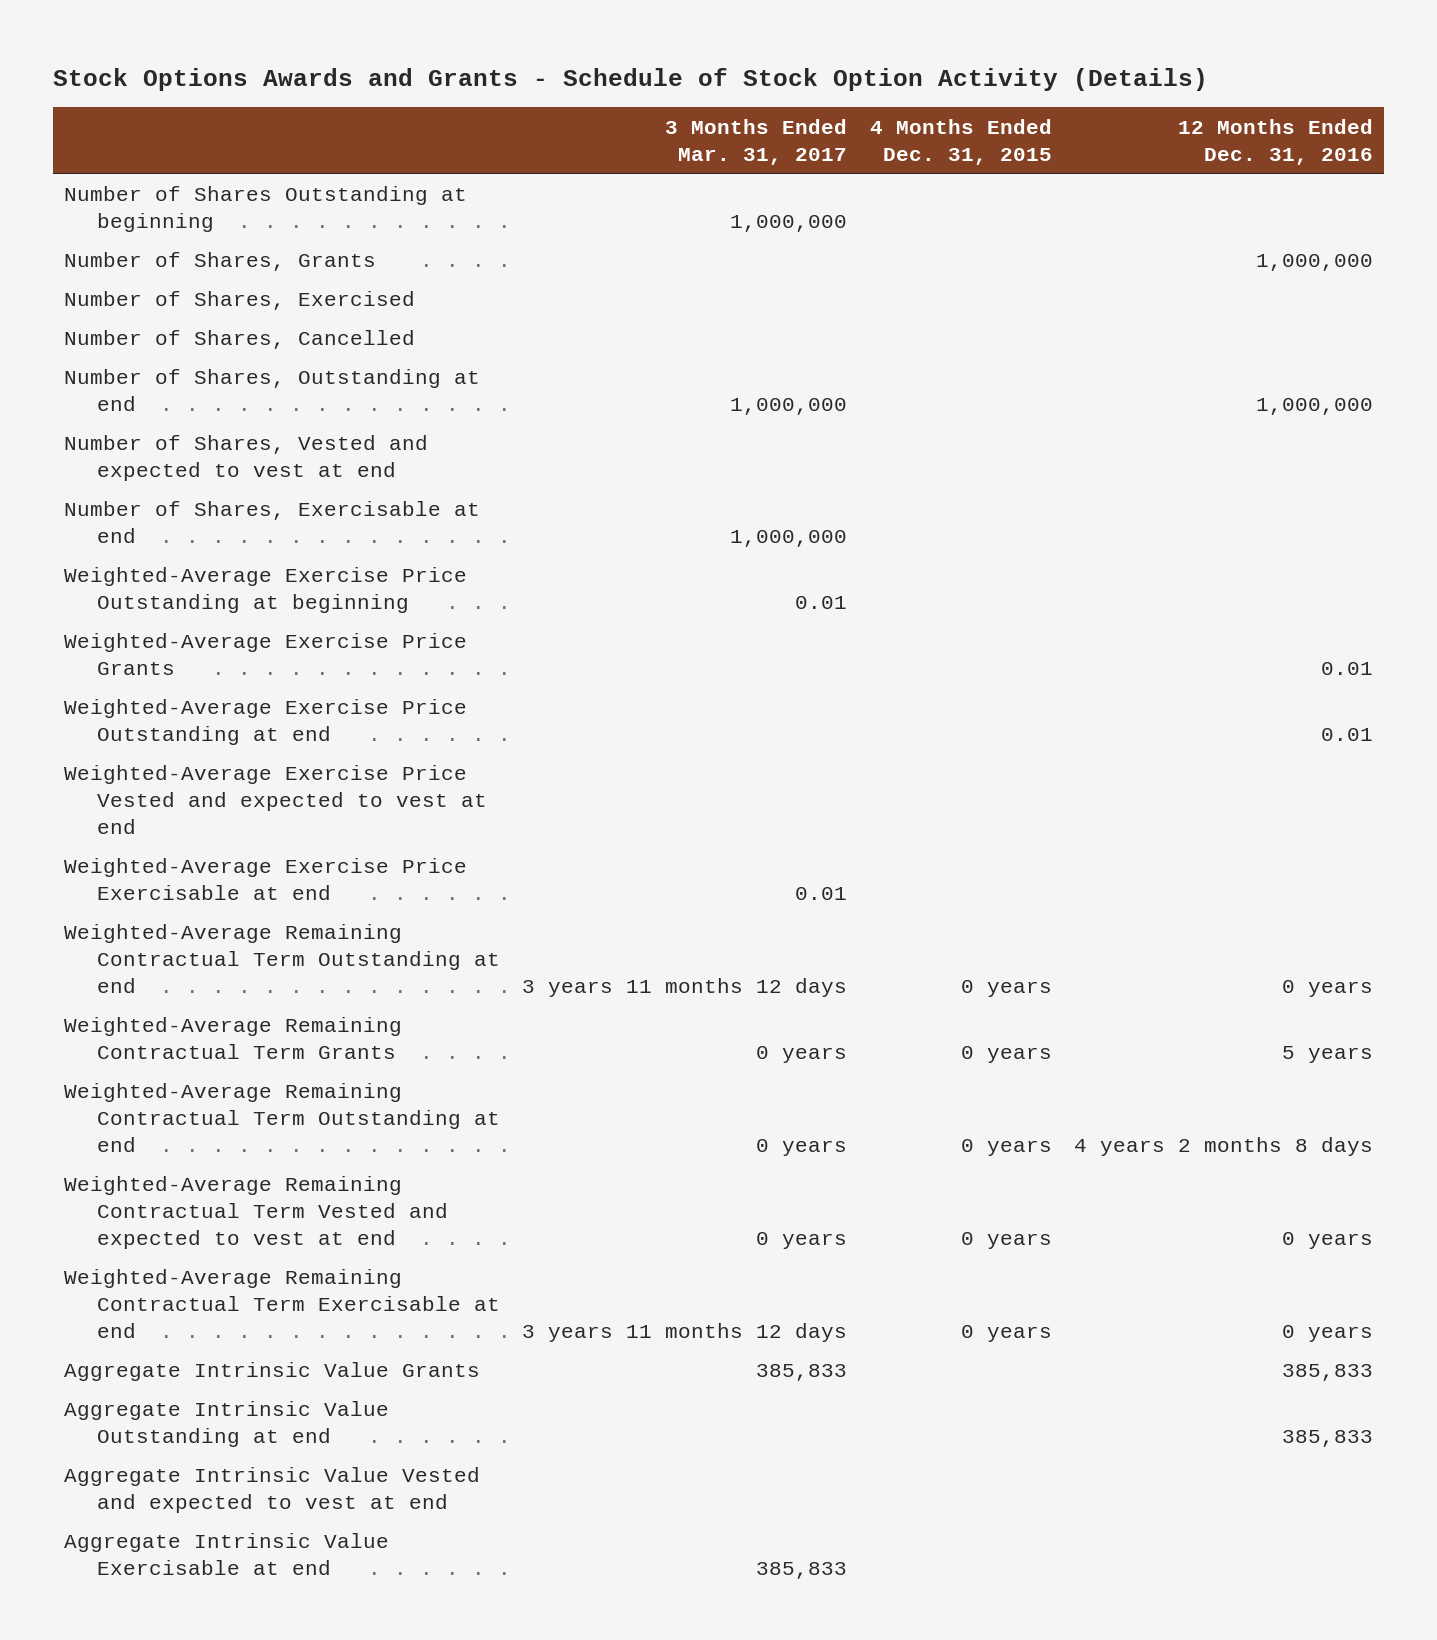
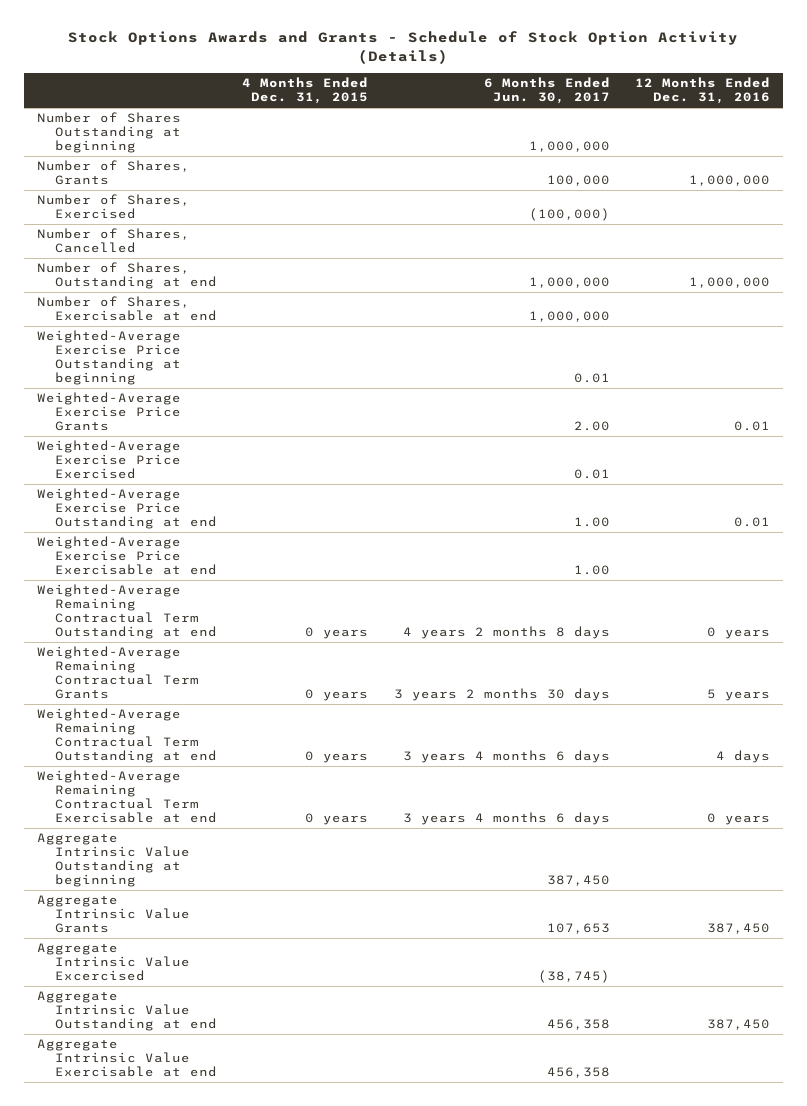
[665,118,848,165] 3 Months Ended Mar. 31, 2017 -> none
none -> [483,77,610,105] 6 Months Ended Jun. 30, 2017
[64,434,429,481] Number of Shares, Vested and expected to vest at end -> none
none -> [36,440,182,480] Weighted-Average Exercise Price Exercised
[64,764,487,834] Weighted-Average Exercise Price Vested and expected to vest at end -> none
[64,1175,448,1249] Weighted-Average Remaining Contractual Term Vested and expected to vest at end -> none
[1074,1136,1374,1156] 4 years 2 months 8 days -> [715,749,770,763] 4 days
[64,1466,481,1513] Aggregate Intrinsic Value Vested and expected to vest at end -> none
none -> [36,833,191,887] Aggregate Intrinsic Value Outstanding at beginning
[1282,1363,1374,1381] 385,833 -> [706,923,770,935] 387,450
none -> [36,943,191,982] Aggregate Intrinsic Value Excercised
[1282,1429,1374,1447] 385,833 -> [706,1019,770,1031] 387,450

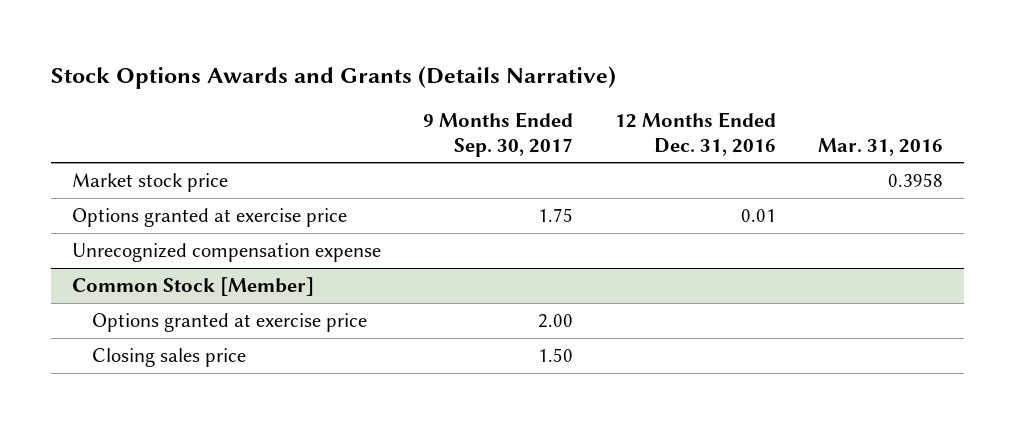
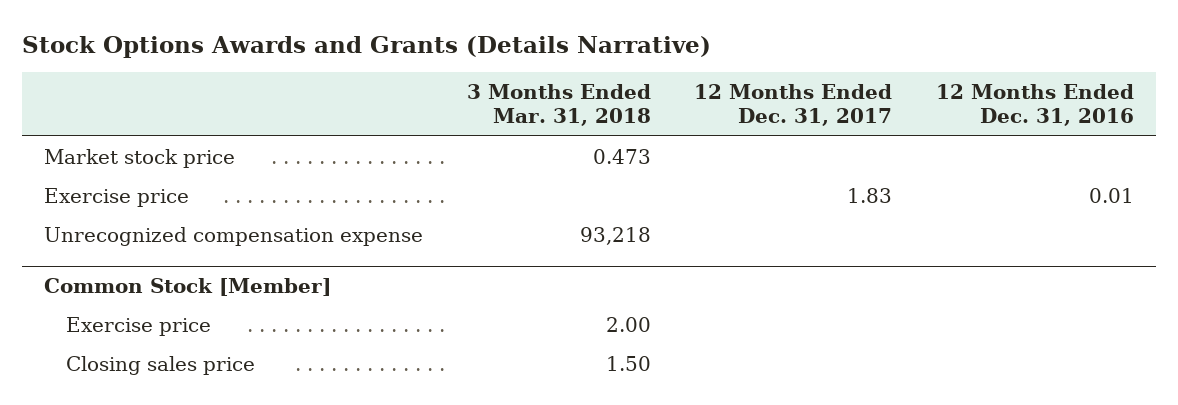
[422,112,573,157] 9 Months Ended Sep. 30, 2017 -> none
[818,137,944,156] Mar. 31, 2016 -> none
none -> [466,83,651,127] 3 Months Ended Mar. 31, 2018
none -> [694,83,893,127] 12 Months Ended Dec. 31, 2017
[71,207,347,227] Options granted at exercise price -> [44,187,190,207] Exercise price
[91,312,367,332] Options granted at exercise price -> [66,316,212,336] Exercise price

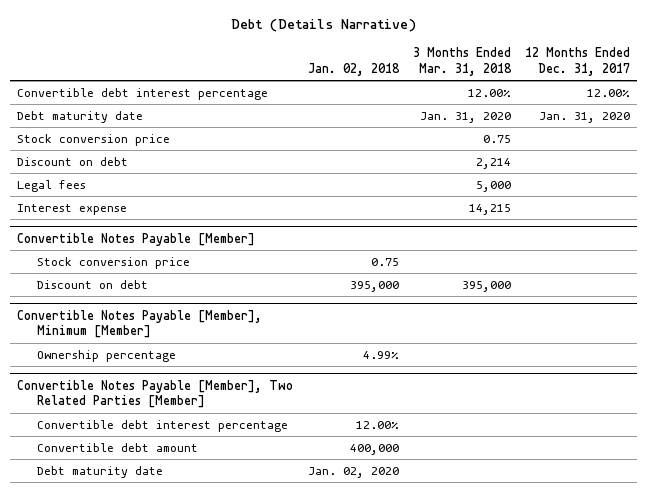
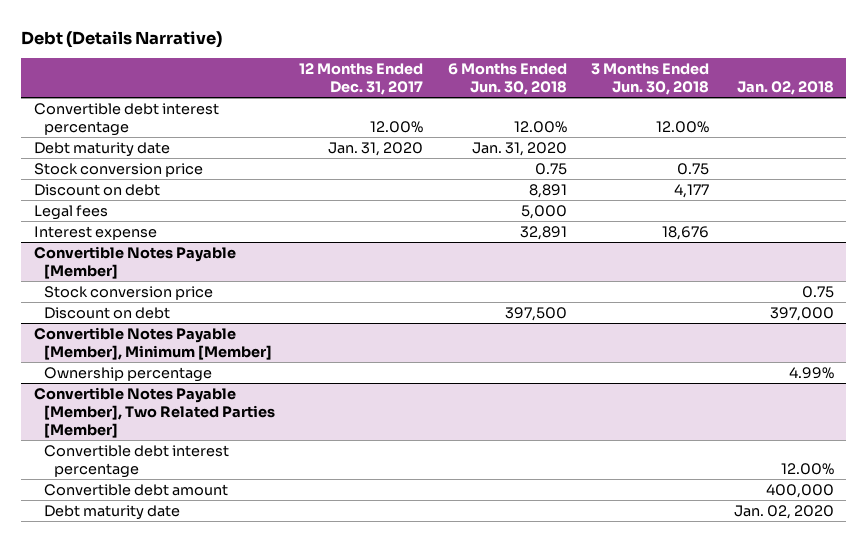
[412,47,512,76] 3 Months Ended Mar. 31, 2018 -> none
none -> [447,62,567,95] 6 Months Ended Jun. 30, 2018
none -> [591,62,710,95] 3 Months Ended Jun. 30, 2018
[349,280,399,292] 395,000 -> [769,306,834,321] 397,000

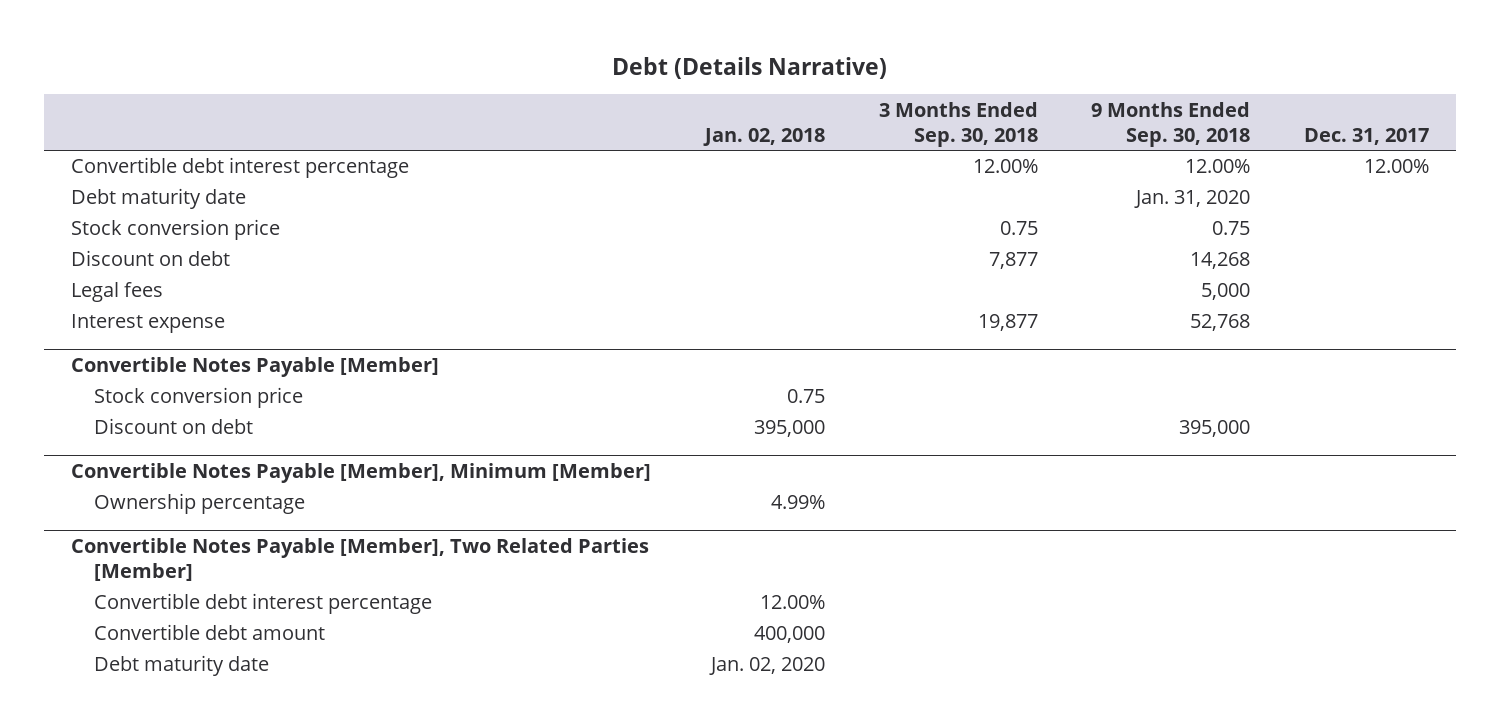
[299,62,424,95] 12 Months Ended Dec. 31, 2017 -> none
[447,62,567,95] 6 Months Ended Jun. 30, 2018 -> none
[591,62,710,95] 3 Months Ended Jun. 30, 2018 -> none
none -> [878,101,1038,147] 3 Months Ended Sep. 30, 2018
none -> [1091,101,1251,147] 9 Months Ended Sep. 30, 2018
none -> [1304,127,1430,145] Dec. 31, 2017
[769,306,834,321] 397,000 -> [754,420,826,438] 395,000

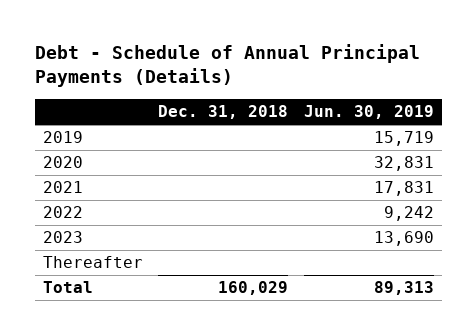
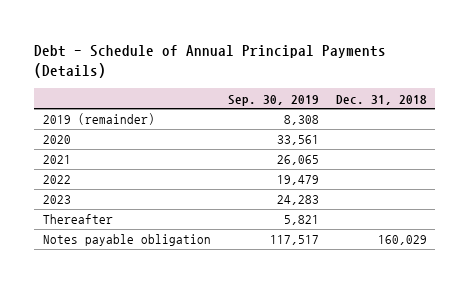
[303,105,434,120] Jun. 30, 2019 -> none
none -> [227,94,319,106] Sep. 30, 2019
[42,131,83,144] 2019 -> [42,113,155,126] 2019 (remainder)
[42,281,93,294] Total -> [42,234,211,247] Notes payable obligation

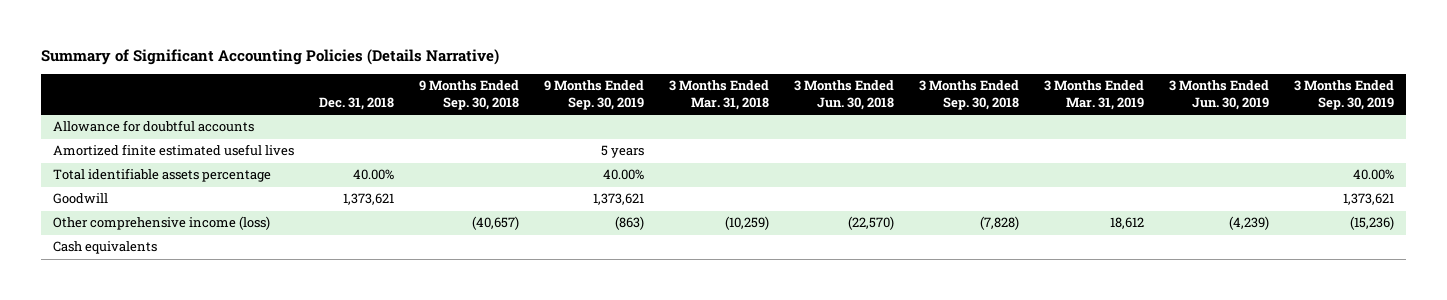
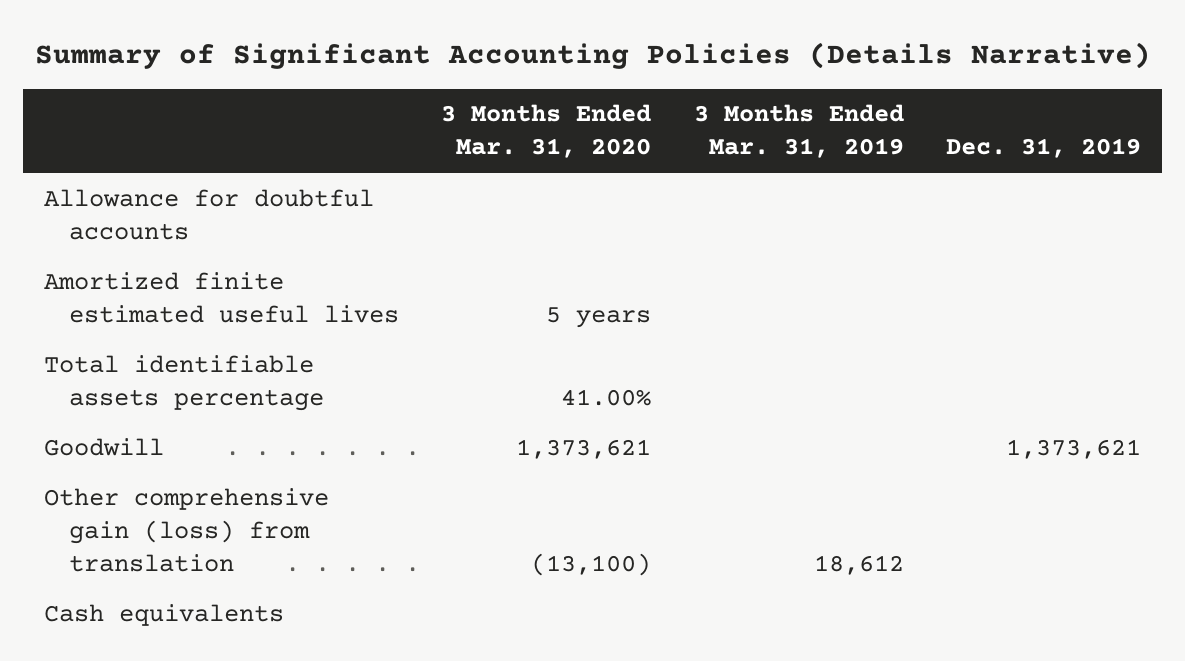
[319,97,395,111] Dec. 31, 2018 -> none
[419,80,520,111] 9 Months Ended Sep. 30, 2018 -> none
[544,80,645,111] 9 Months Ended Sep. 30, 2019 -> none
[669,80,770,111] 3 Months Ended Mar. 31, 2018 -> none
[793,80,894,111] 3 Months Ended Jun. 30, 2018 -> none
[918,80,1019,111] 3 Months Ended Sep. 30, 2018 -> none
[1168,80,1269,111] 3 Months Ended Jun. 30, 2019 -> none
[1293,80,1394,111] 3 Months Ended Sep. 30, 2019 -> none
none -> [441,104,652,159] 3 Months Ended Mar. 31, 2020
none -> [945,138,1141,159] Dec. 31, 2019
[53,216,271,231] Other comprehensive income (loss) -> [44,487,330,572] Other comprehensive gain (loss) from translation

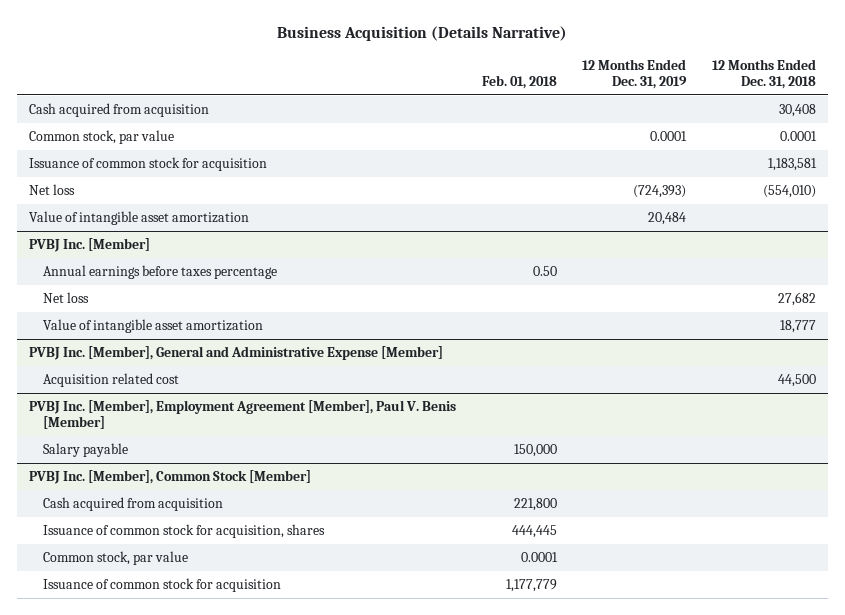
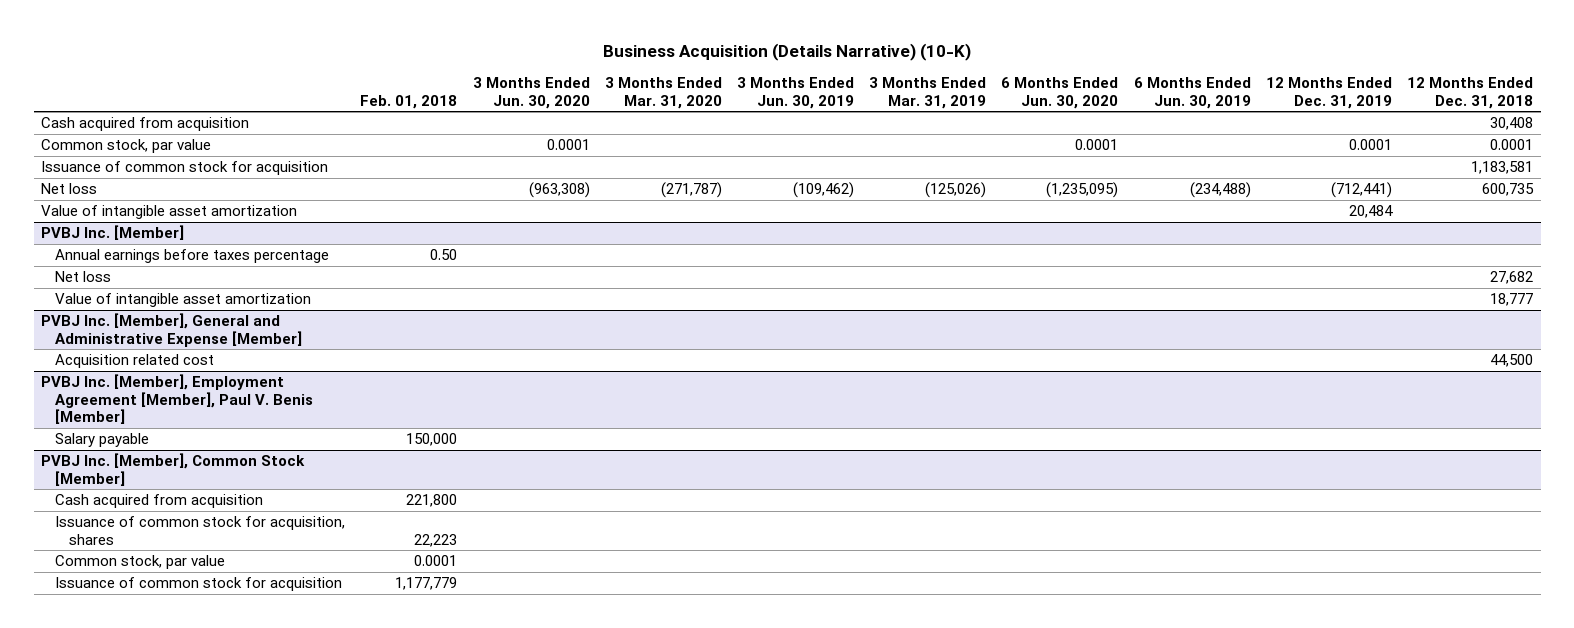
[277,26,568,42] Business Acquisition (Details Narrative) -> [603,42,972,61] Business Acquisition (Details Narrative) (10-K)
none -> [472,77,590,109] 3 Months Ended Jun. 30, 2020
none -> [604,77,722,109] 3 Months Ended Mar. 31, 2020
none -> [737,77,855,109] 3 Months Ended Jun. 30, 2019
none -> [869,77,987,109] 3 Months Ended Mar. 31, 2019
none -> [1001,77,1119,109] 6 Months Ended Jun. 30, 2020
none -> [1133,77,1251,109] 6 Months Ended Jun. 30, 2019
[633,185,687,199] (724,393) -> [1330,182,1392,199] (712,441)
[762,185,816,199] (554,010) -> [1482,183,1535,197] 600,735
[511,525,557,539] 444,445 -> [414,533,458,547] 22,223

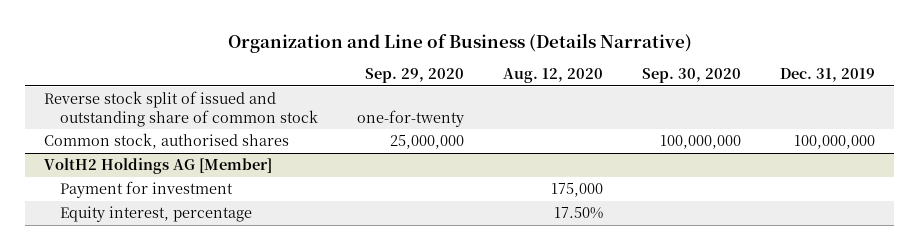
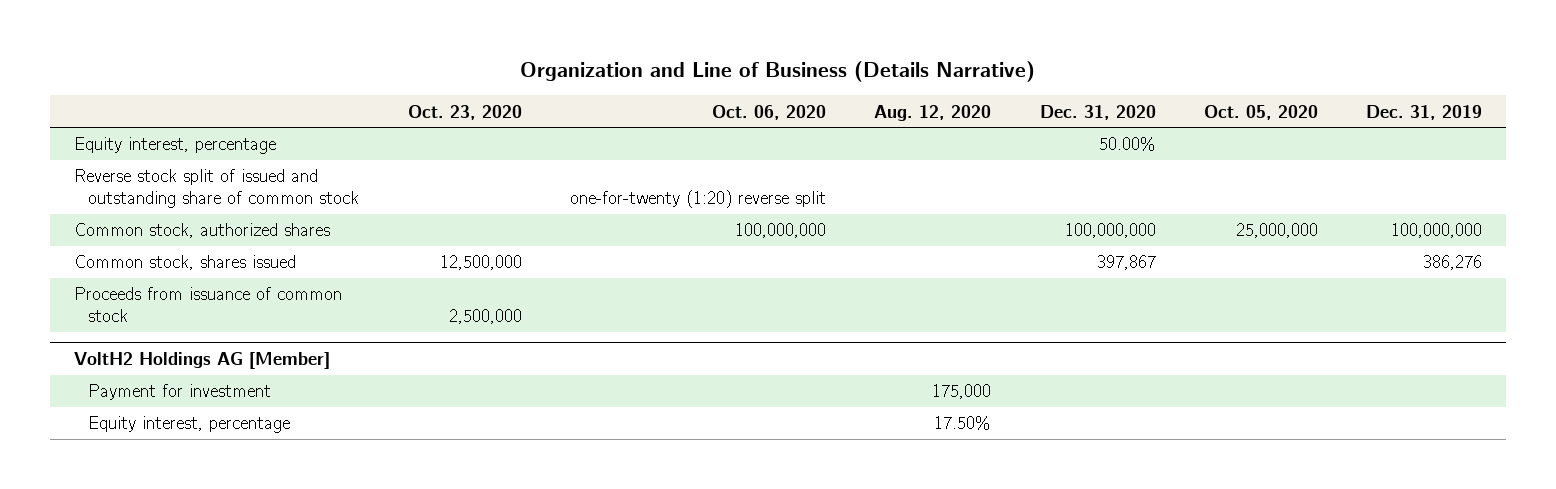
[365,68,465,84] Sep. 29, 2020 -> none
[641,68,741,84] Sep. 30, 2020 -> none
none -> [407,104,522,120] Oct. 23, 2020
none -> [711,104,826,120] Oct. 06, 2020
none -> [1039,104,1156,120] Dec. 31, 2020
none -> [1203,104,1318,120] Oct. 05, 2020
none -> [73,137,276,155] Equity interest, percentage
[44,133,290,150] Common stock, authorised shares -> [73,223,330,239] Common stock, authorized shares
none -> [73,255,296,271] Common stock, shares issued
none -> [73,287,342,323] Proceeds from issuance of common stock

